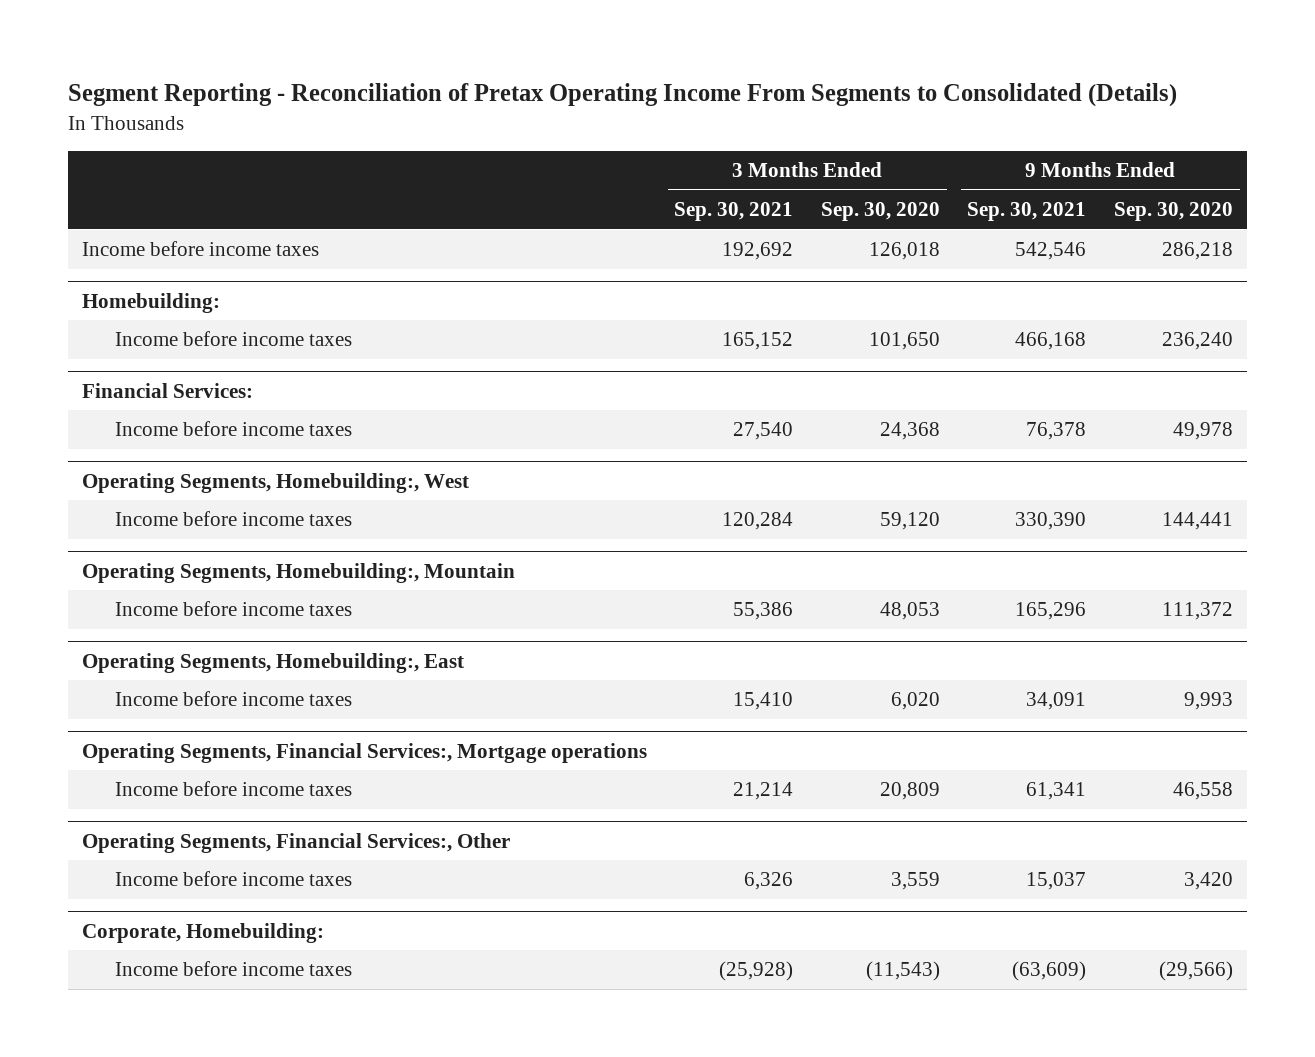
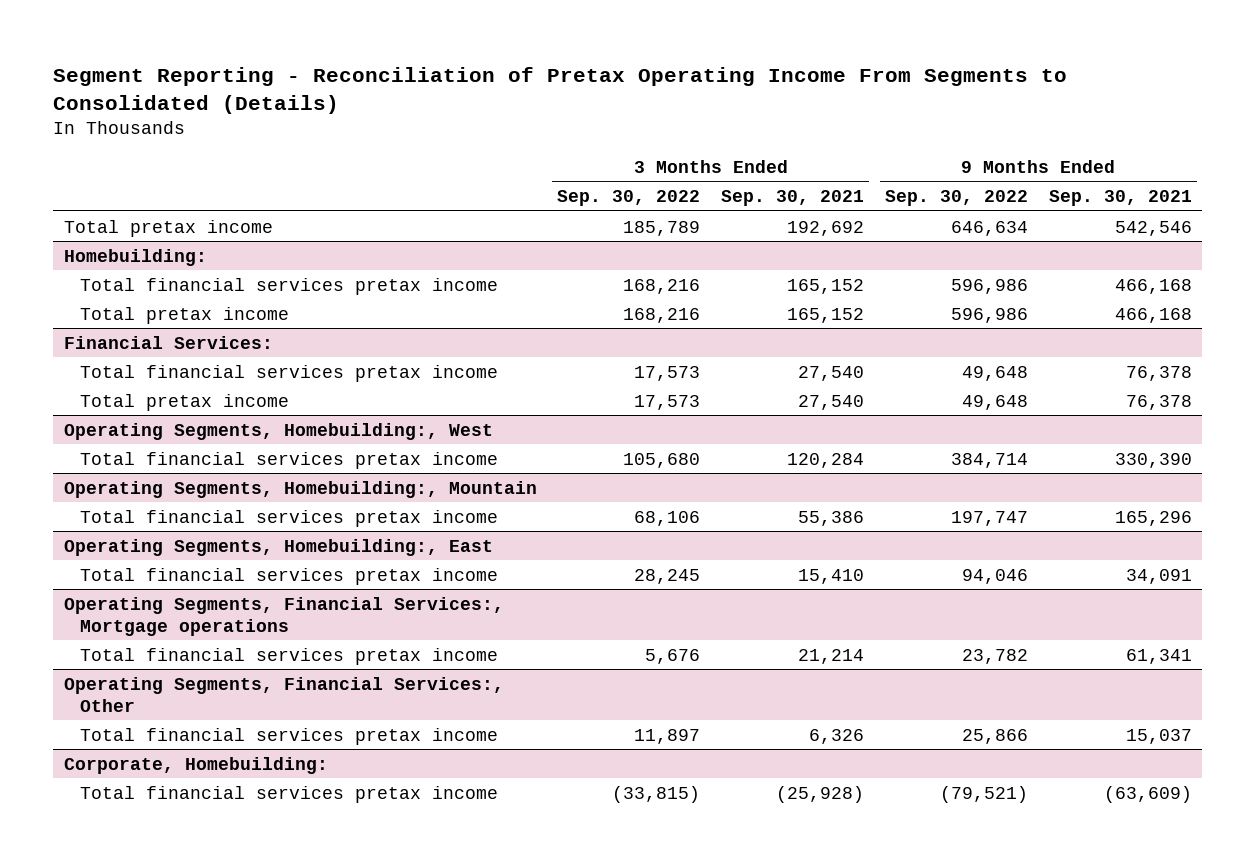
[820,202,940,222] Sep. 30, 2020 -> none
[1113,202,1233,222] Sep. 30, 2020 -> none
none -> [557,190,701,207] Sep. 30, 2022
none -> [884,190,1028,207] Sep. 30, 2022
[82,241,320,257] Income before income taxes -> [63,219,273,237] Total pretax income
none -> [80,277,499,295] Total financial services pretax income
[114,331,352,347] Income before income taxes -> [80,306,290,324] Total pretax income
none -> [80,364,499,382] Total financial services pretax income
[114,421,352,437] Income before income taxes -> [80,393,290,411] Total pretax income
[114,511,352,527] Income before income taxes -> [80,451,499,469] Total financial services pretax income
[114,601,352,617] Income before income taxes -> [80,509,499,527] Total financial services pretax income
[114,691,352,707] Income before income taxes -> [80,567,499,585] Total financial services pretax income
[114,781,352,797] Income before income taxes -> [80,647,499,665] Total financial services pretax income
[114,871,352,887] Income before income taxes -> [80,727,499,745] Total financial services pretax income
[114,961,352,977] Income before income taxes -> [80,785,499,803] Total financial services pretax income

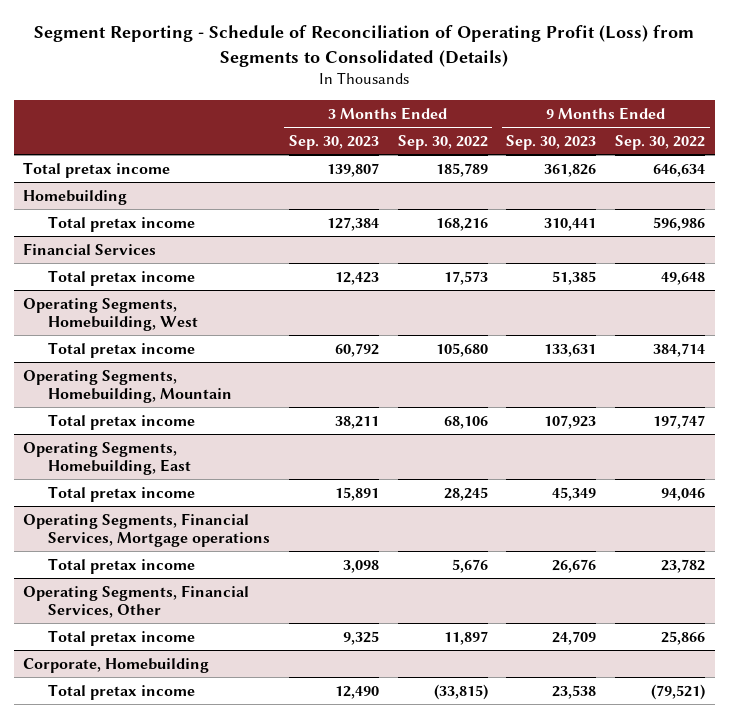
[53,66,1068,114] Segment Reporting - Reconciliation of Pretax Operating Income From Segments to Consolidated (Details) -> [34,25,695,67] Segment Reporting - Schedule of Reconciliation of Operating Profit (Loss) from Segments to Consolidated (Details)
[721,190,865,207] Sep. 30, 2021 -> none
[1048,190,1192,207] Sep. 30, 2021 -> none
none -> [288,134,379,150] Sep. 30, 2023
none -> [506,134,597,150] Sep. 30, 2023
[80,277,499,295] Total financial services pretax income -> none
[63,248,207,266] Homebuilding: -> [23,189,128,205] Homebuilding
[80,364,499,382] Total financial services pretax income -> none
[63,335,273,349] Financial Services: -> [23,242,157,255] Financial Services
[63,422,493,440] Operating Segments, Homebuilding:, West -> [23,297,198,331] Operating Segments, Homebuilding, West
[80,451,499,469] Total financial services pretax income -> [47,341,195,358] Total pretax income
[63,480,537,498] Operating Segments, Homebuilding:, Mountain -> [23,369,232,403] Operating Segments, Homebuilding, Mountain
[80,509,499,527] Total financial services pretax income -> [47,413,195,430] Total pretax income
[63,538,493,556] Operating Segments, Homebuilding:, East -> [23,441,191,475] Operating Segments, Homebuilding, East
[80,567,499,585] Total financial services pretax income -> [47,485,195,502] Total pretax income
[63,596,504,636] Operating Segments, Financial Services:, Mortgage operations -> [23,512,270,547] Operating Segments, Financial Services, Mortgage operations
[80,647,499,665] Total financial services pretax income -> [47,557,195,574] Total pretax income
[63,676,504,712] Operating Segments, Financial Services:, Other -> [23,584,250,618] Operating Segments, Financial Services, Other
[80,727,499,745] Total financial services pretax income -> [47,629,195,646] Total pretax income
[63,756,328,774] Corporate, Homebuilding: -> [23,657,210,673] Corporate, Homebuilding
[80,785,499,803] Total financial services pretax income -> [47,683,195,700] Total pretax income

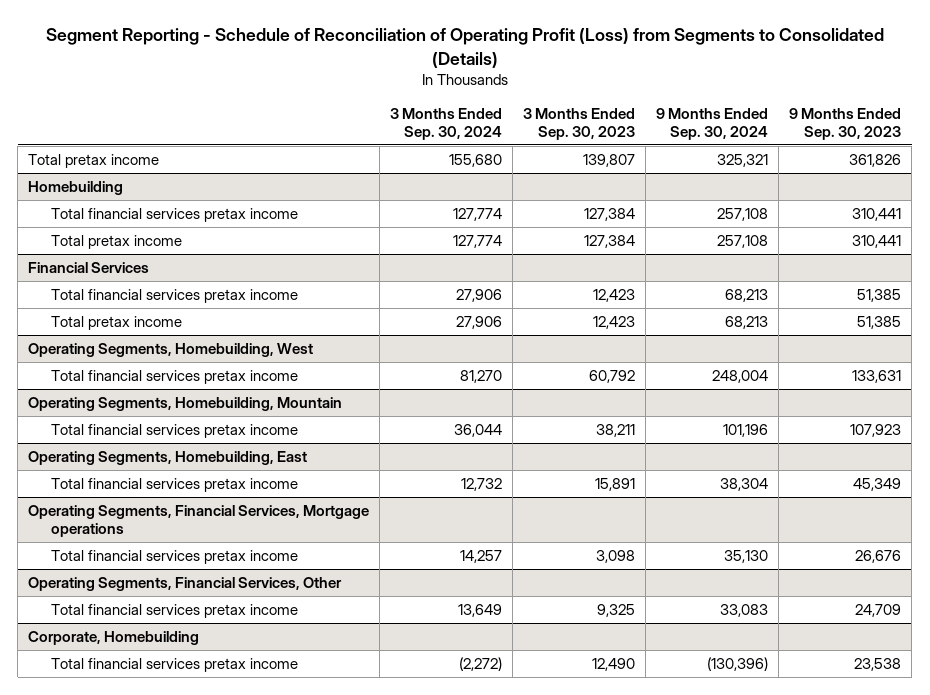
[397,134,488,150] Sep. 30, 2022 -> none
[615,134,706,150] Sep. 30, 2022 -> none
none -> [390,107,503,140] 3 Months Ended Sep. 30, 2024
none -> [656,107,769,140] 9 Months Ended Sep. 30, 2024
none -> [50,207,298,222] Total financial services pretax income
none -> [50,288,298,303] Total financial services pretax income
[47,341,195,358] Total pretax income -> [50,369,298,384] Total financial services pretax income
[47,413,195,430] Total pretax income -> [50,423,298,438] Total financial services pretax income
[47,485,195,502] Total pretax income -> [50,477,298,492] Total financial services pretax income
[47,557,195,574] Total pretax income -> [50,549,298,564] Total financial services pretax income
[47,629,195,646] Total pretax income -> [50,603,298,618] Total financial services pretax income
[47,683,195,700] Total pretax income -> [50,657,298,672] Total financial services pretax income

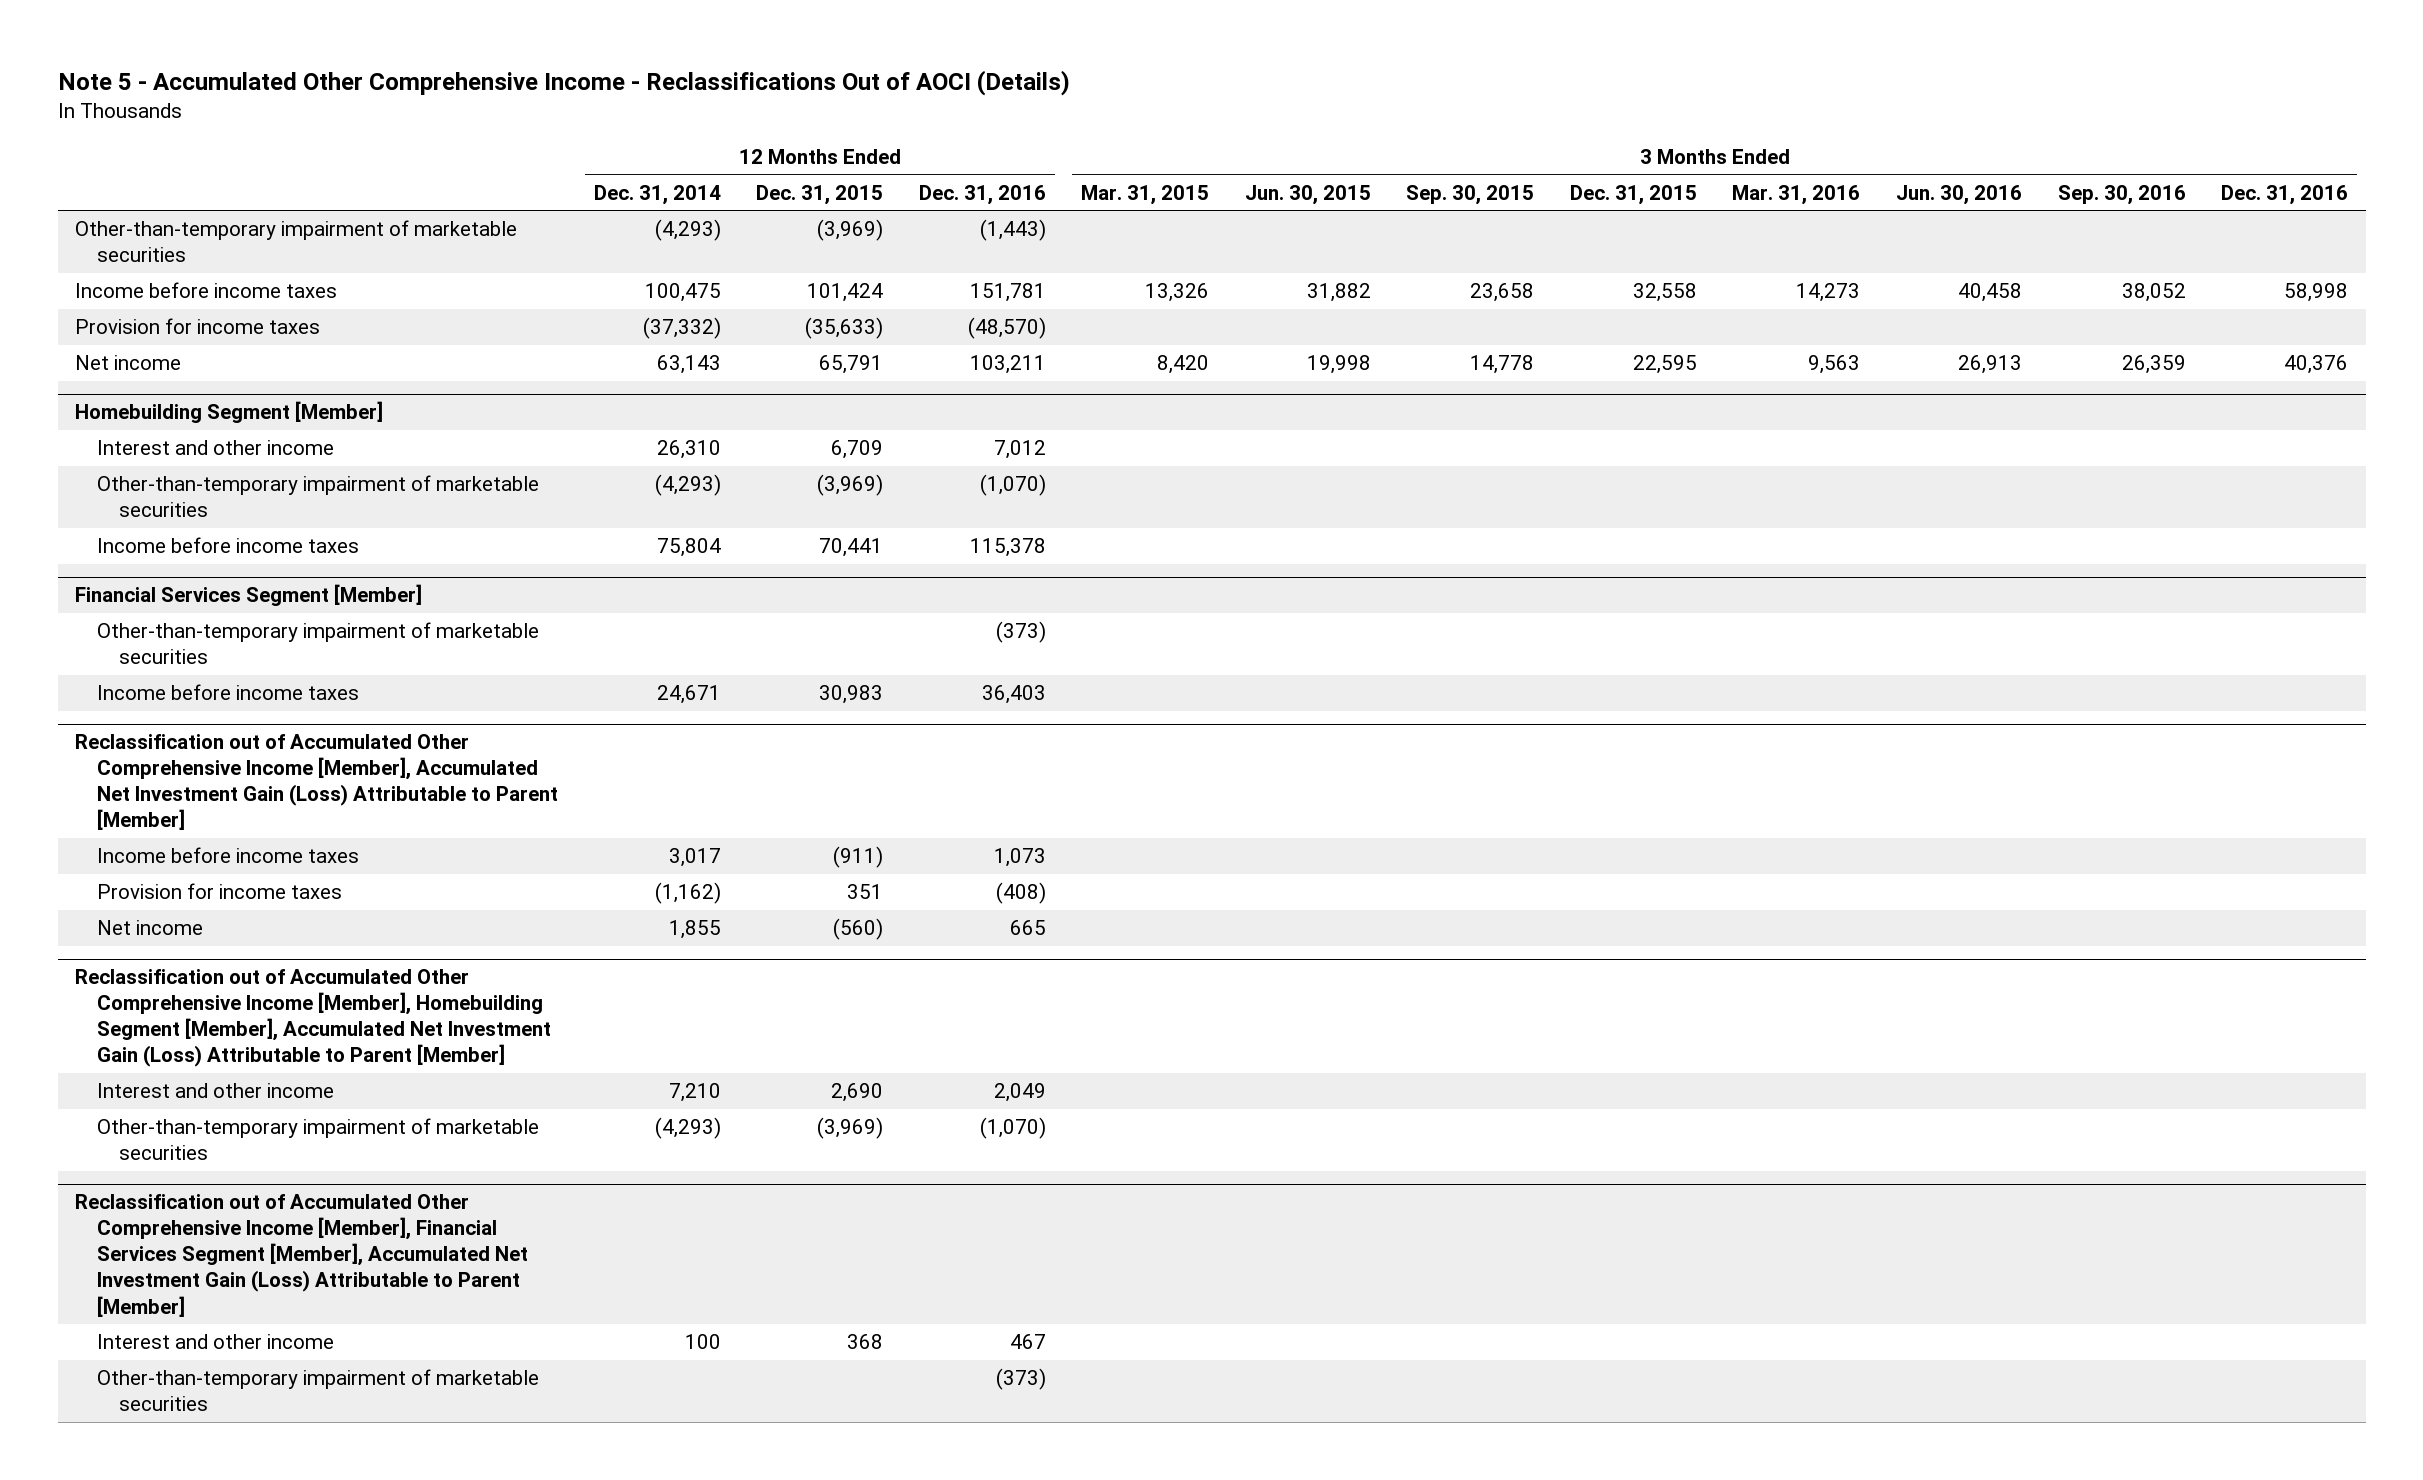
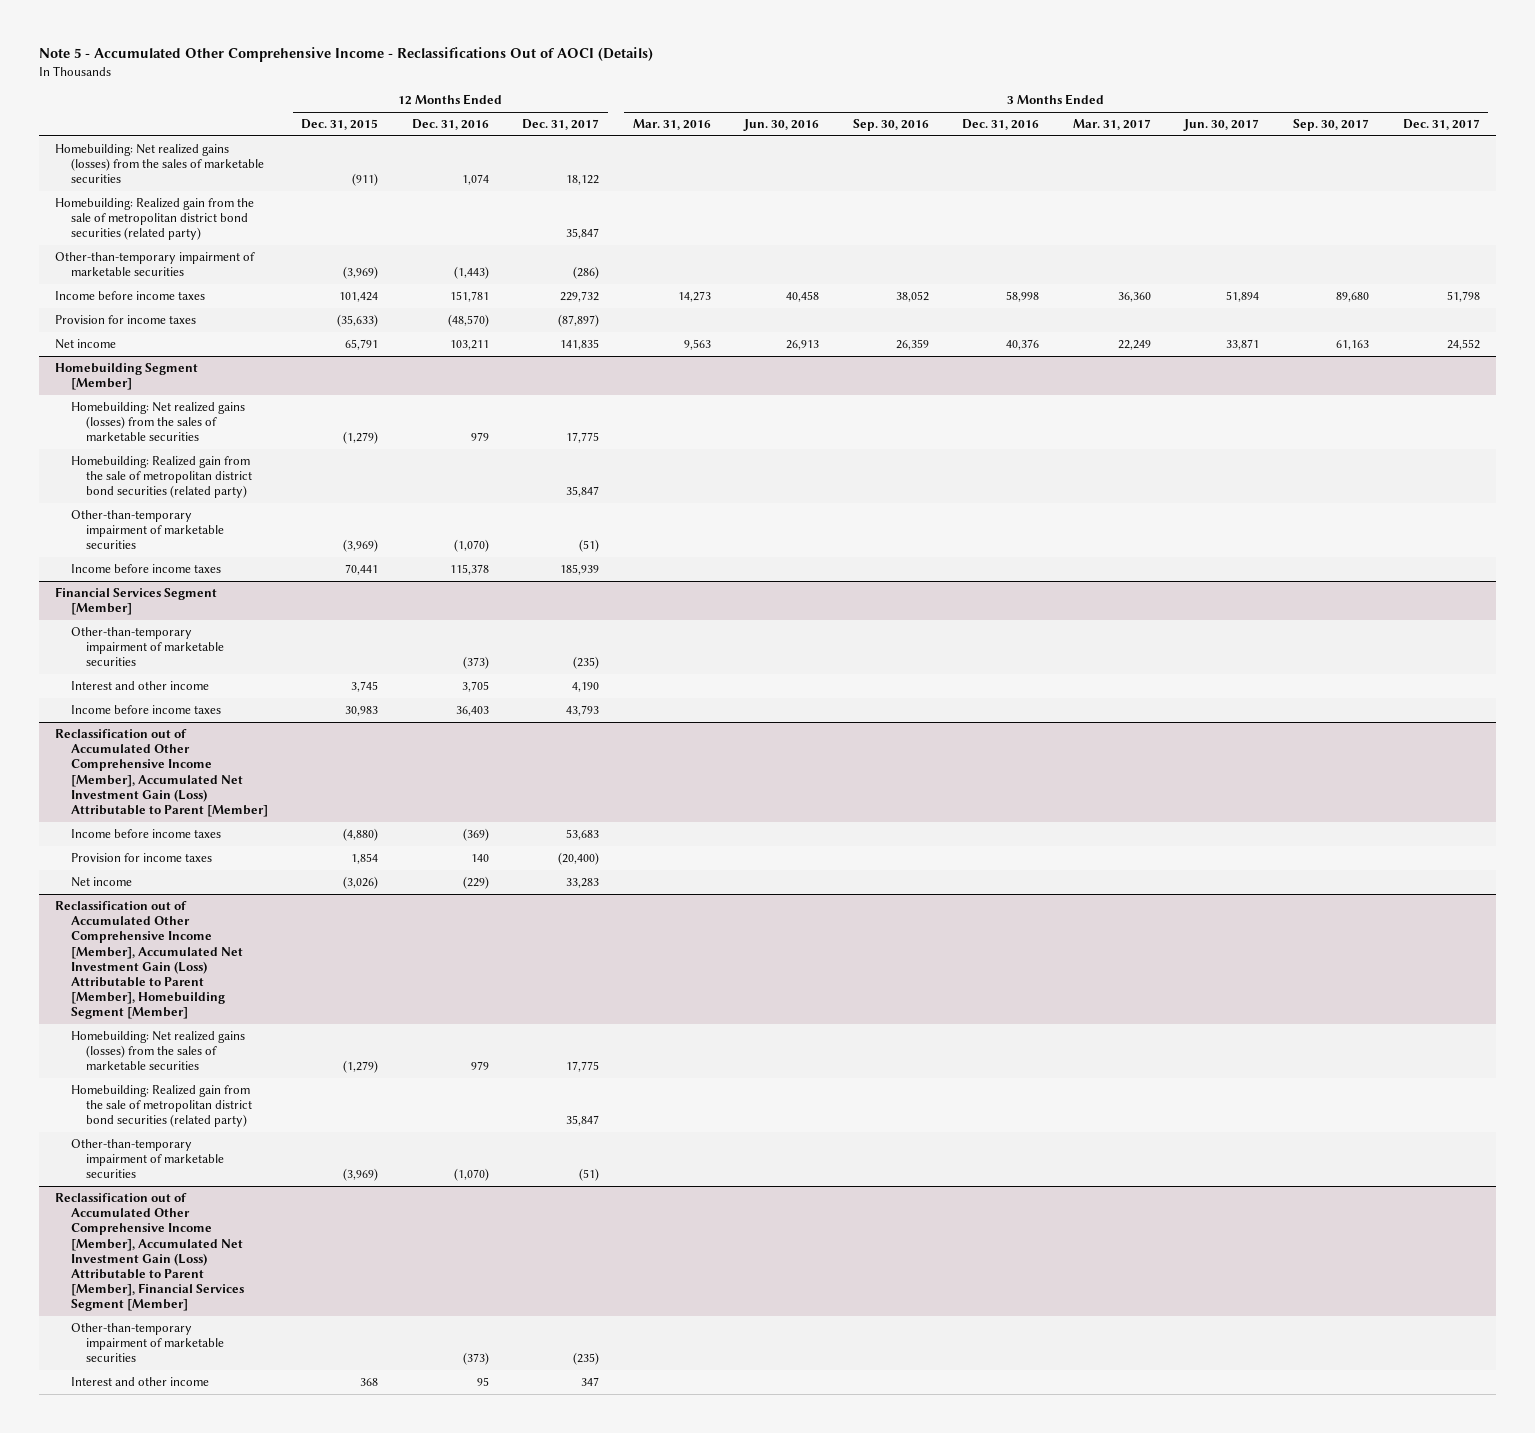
[593,184,721,205] Dec. 31, 2014 -> none
[1081,184,1210,205] Mar. 31, 2015 -> none
[1244,184,1371,205] Jun. 30, 2015 -> none
[1406,184,1535,205] Sep. 30, 2015 -> none
[1569,184,1697,205] Dec. 31, 2015 -> none
none -> [522,119,600,131] Dec. 31, 2017
none -> [1072,119,1151,131] Mar. 31, 2017
none -> [1183,119,1260,132] Jun. 30, 2017
none -> [1292,119,1369,132] Sep. 30, 2017
none -> [1402,119,1480,131] Dec. 31, 2017
none -> [55,144,264,184] Homebuilding: Net realized gains (losses) from the sales of marketable securities
none -> [55,198,255,241] Homebuilding: Realized gain from the sale of metropolitan district bond securities (related party)
[97,440,335,456] Interest and other income -> none
none -> [70,402,245,442] Homebuilding: Net realized gains (losses) from the sales of marketable securities
none -> [70,456,253,499] Homebuilding: Realized gain from the sale of metropolitan district bond securities (related party)
none -> [70,681,209,691] Interest and other income
[97,1083,335,1099] Interest and other income -> none
[833,846,884,869] (911) -> [343,828,379,842] (4,880)
[993,848,1046,868] 1,073 -> [462,828,489,842] (369)
[847,884,884,900] 351 -> [351,853,379,865] 1,854
[995,882,1046,905] (408) -> [470,854,489,863] 140
[833,918,884,941] (560) -> [343,876,379,890] (3,026)
[1009,920,1046,936] 665 -> [462,876,489,890] (229)
[75,969,552,1068] Reclassification out of Accumulated Other Comprehensive Income [Member], Homebuilding Segment [Member], Accumulated Net Investment Gain (Loss) Attributable to Parent [Member] -> [55,901,243,1020] Reclassification out of Accumulated Other Comprehensive Income [Member], Accumulated Net Investment Gain (Loss) Attributable to Parent [Member], Homebuilding Segment [Member]
none -> [70,1031,245,1071] Homebuilding: Net realized gains (losses) from the sales of marketable securities
none -> [70,1085,253,1128] Homebuilding: Realized gain from the sale of metropolitan district bond securities (related party)
[97,1334,335,1350] Interest and other income -> none
[75,1194,529,1317] Reclassification out of Accumulated Other Comprehensive Income [Member], Financial Services Segment [Member], Accumulated Net Investment Gain (Loss) Attributable to Parent [Member] -> [55,1193,244,1312] Reclassification out of Accumulated Other Comprehensive Income [Member], Accumulated Net Investment Gain (Loss) Attributable to Parent [Member], Financial Services Segment [Member]
none -> [70,1377,209,1387] Interest and other income

